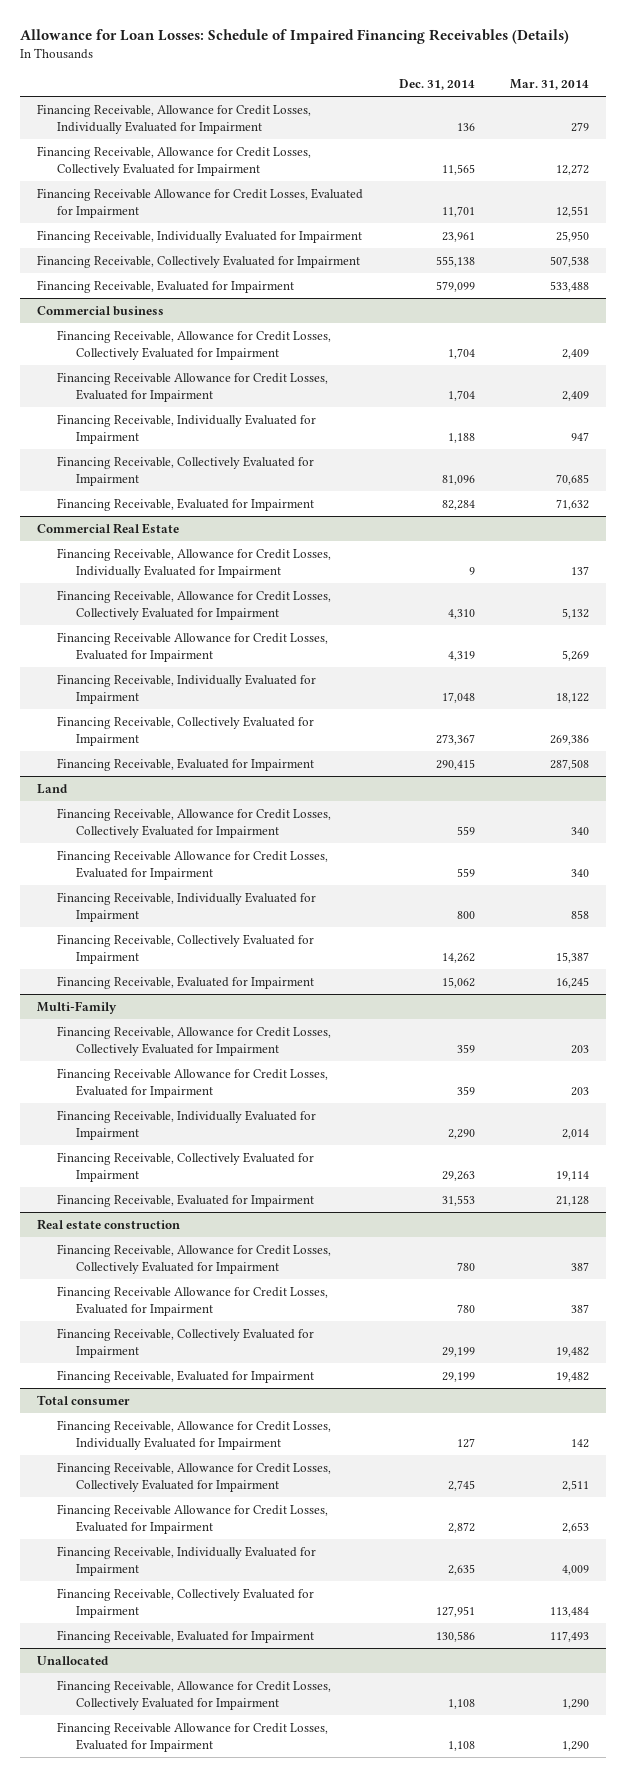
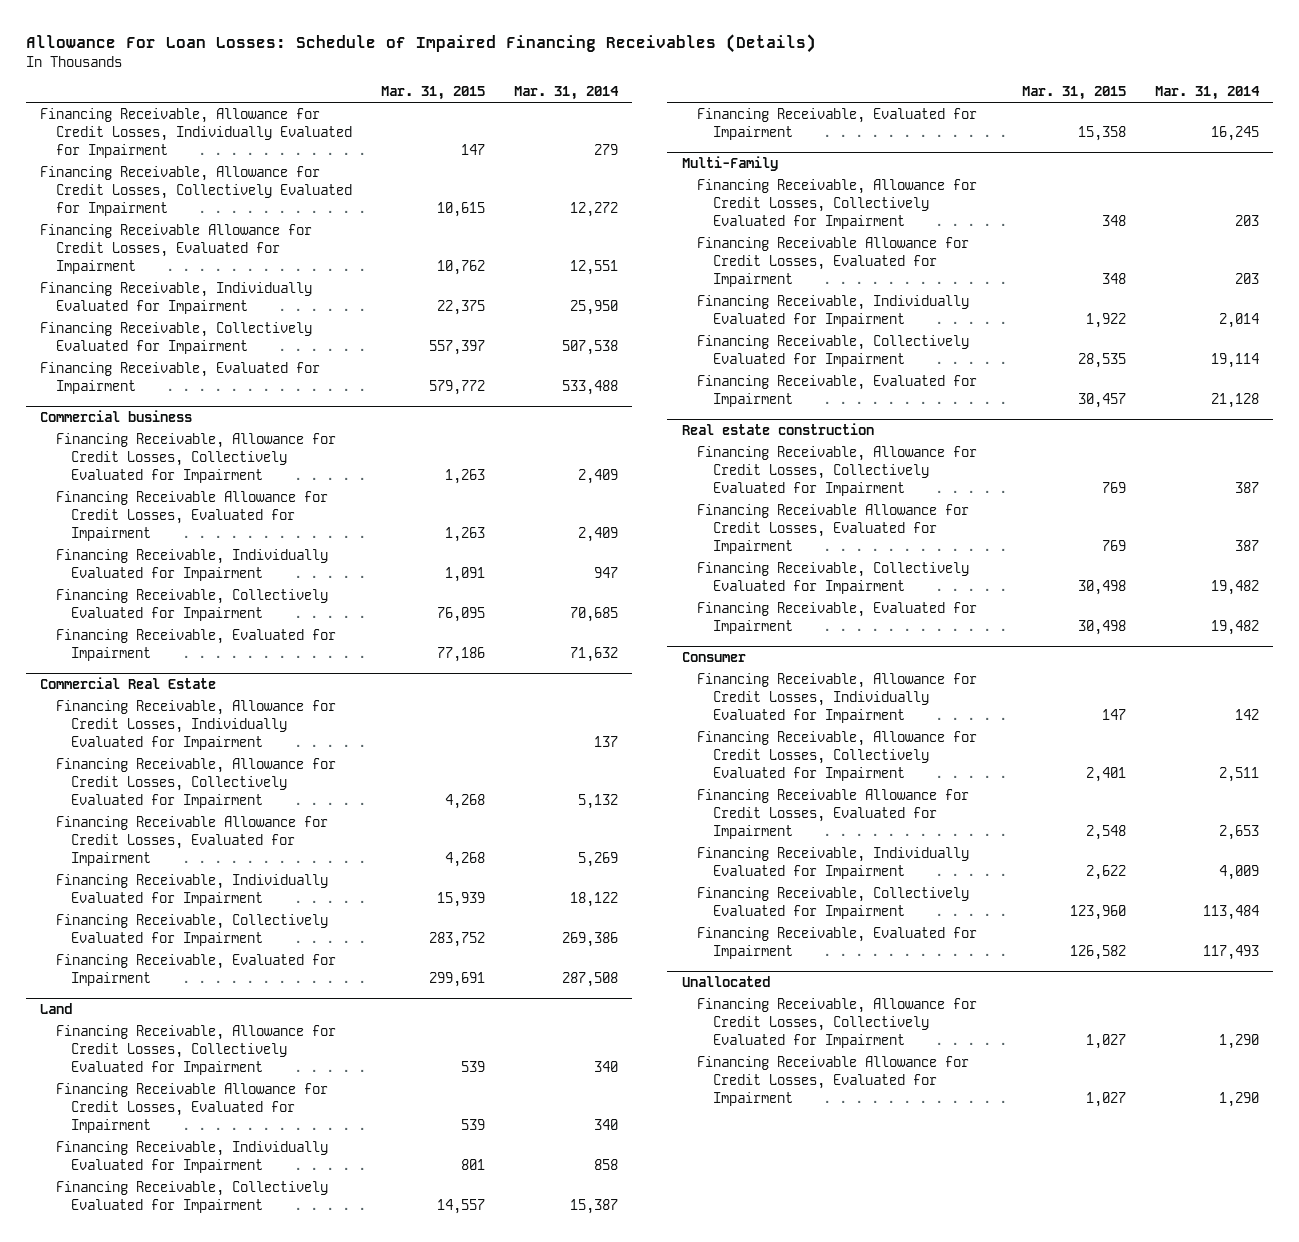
[19,29,569,45] Allowance for Loan Losses: Schedule of Impaired Financing Receivables (Details) -> [26,33,817,53] Allowance For Loan Losses: Schedule of Impaired Financing Receivables (Details)
[398,79,475,91] Dec. 31, 2014 -> none
none -> [380,86,485,101] Mar. 31, 2015
[37,1394,131,1405] Total consumer -> [681,651,746,662] Consumer

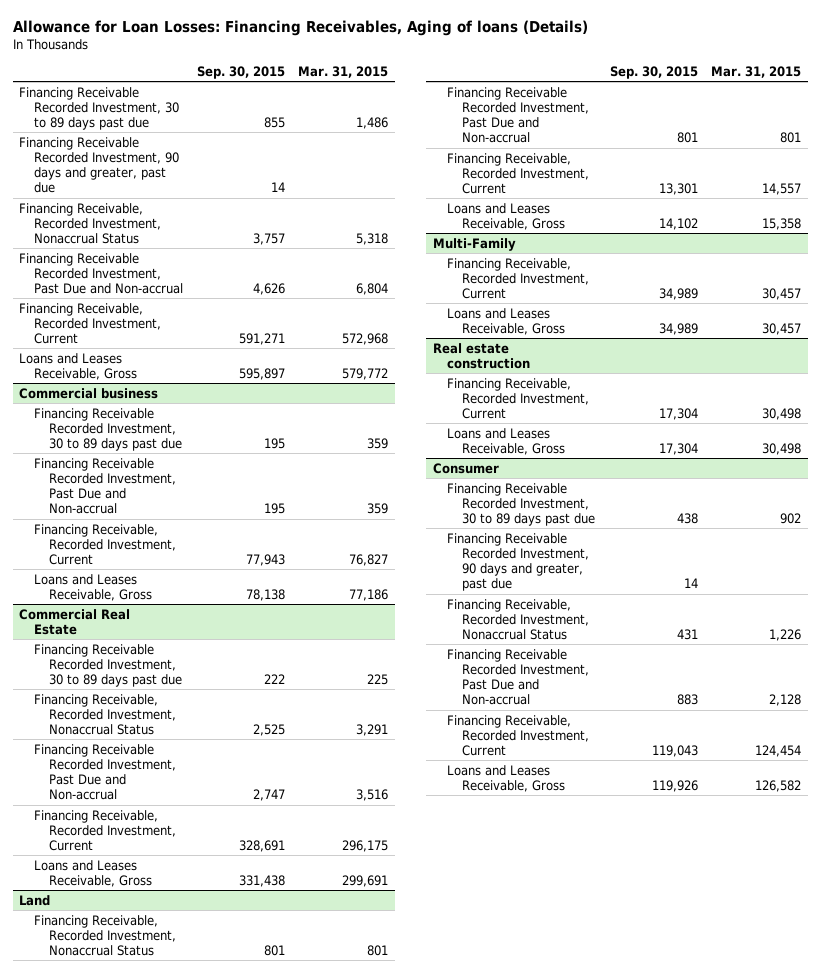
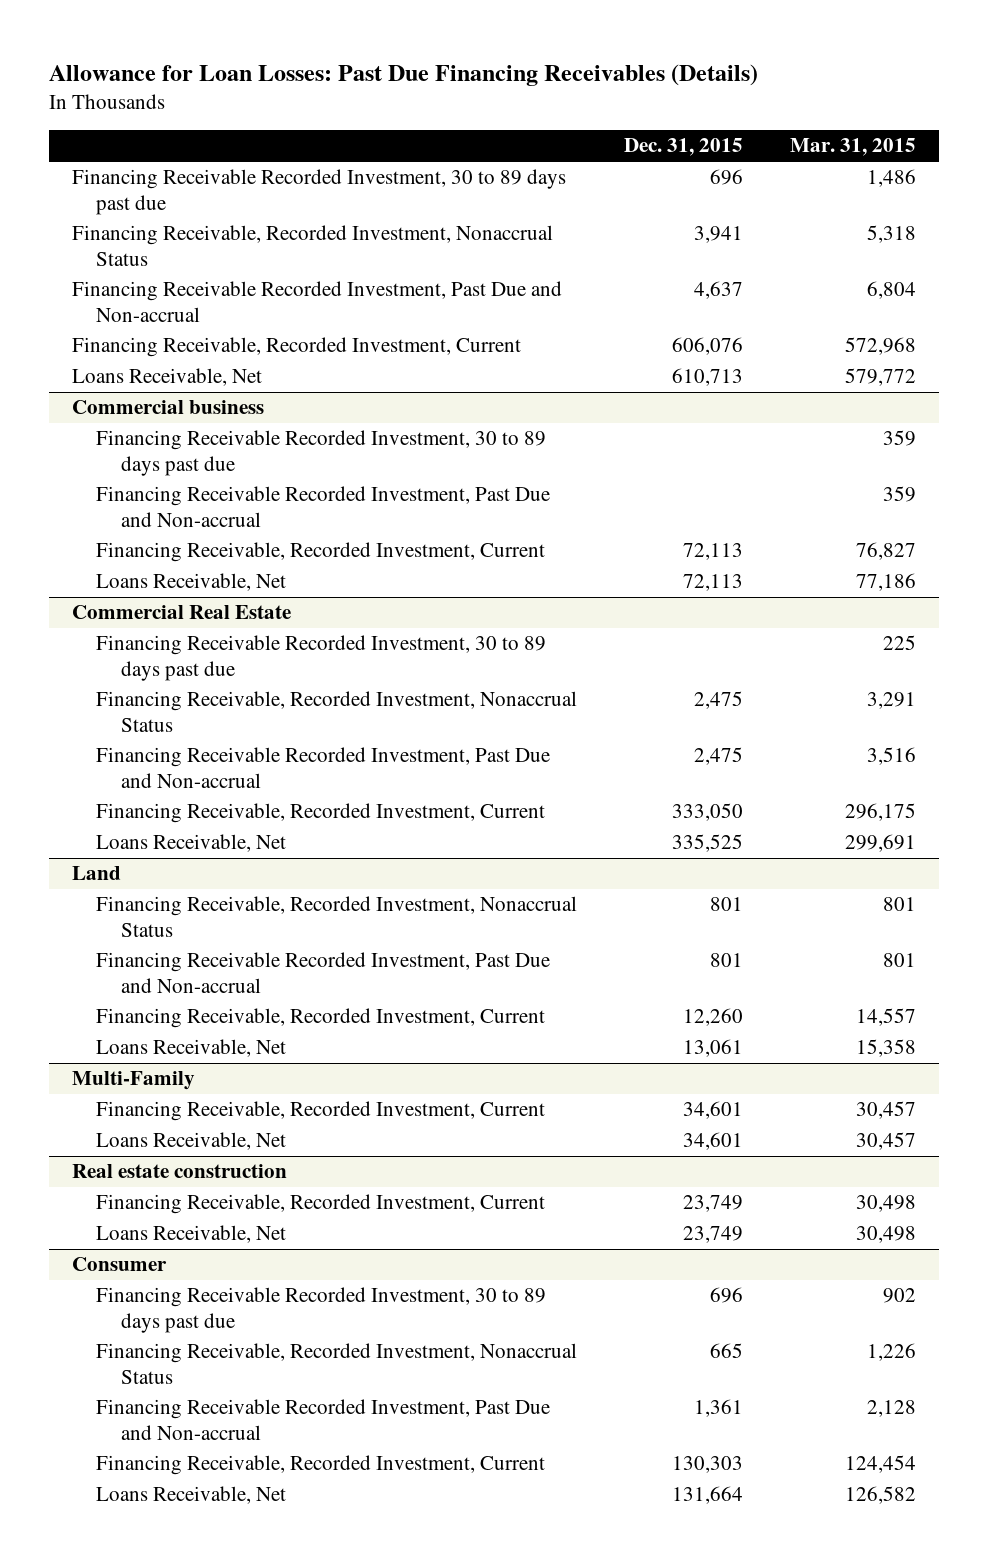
[12,19,588,36] Allowance for Loan Losses: Financing Receivables, Aging of loans (Details) -> [48,64,758,87] Allowance for Loan Losses: Past Due Financing Receivables (Details)
[196,65,285,79] Sep. 30, 2015 -> none
none -> [623,138,743,157] Dec. 31, 2015
[19,136,180,194] Financing Receivable Recorded Investment, 90 days and greater, past due -> none
[19,352,138,380] Loans and Leases Receivable, Gross -> [72,368,263,387] Loans Receivable, Net
[34,573,152,601] Loans and Leases Receivable, Gross -> [96,573,287,592] Loans Receivable, Net
[34,859,152,887] Loans and Leases Receivable, Gross -> [96,834,287,853] Loans Receivable, Net
[447,202,566,230] Loans and Leases Receivable, Gross -> [96,1039,287,1058] Loans Receivable, Net
[447,307,566,335] Loans and Leases Receivable, Gross -> [96,1132,287,1151] Loans Receivable, Net
[447,427,566,455] Loans and Leases Receivable, Gross -> [96,1225,287,1244] Loans Receivable, Net
[447,532,590,592] Financing Receivable Recorded Investment, 90 days and greater, past due -> none
[447,764,566,792] Loans and Leases Receivable, Gross -> [96,1486,287,1505] Loans Receivable, Net

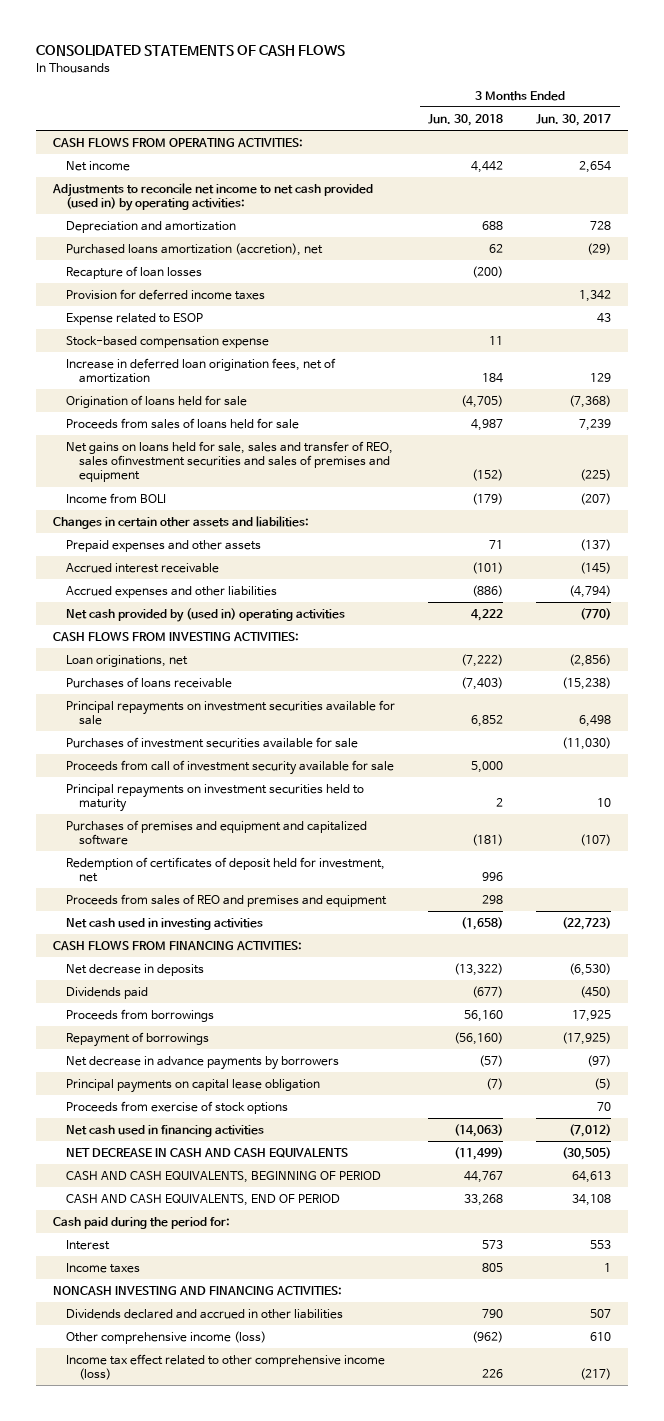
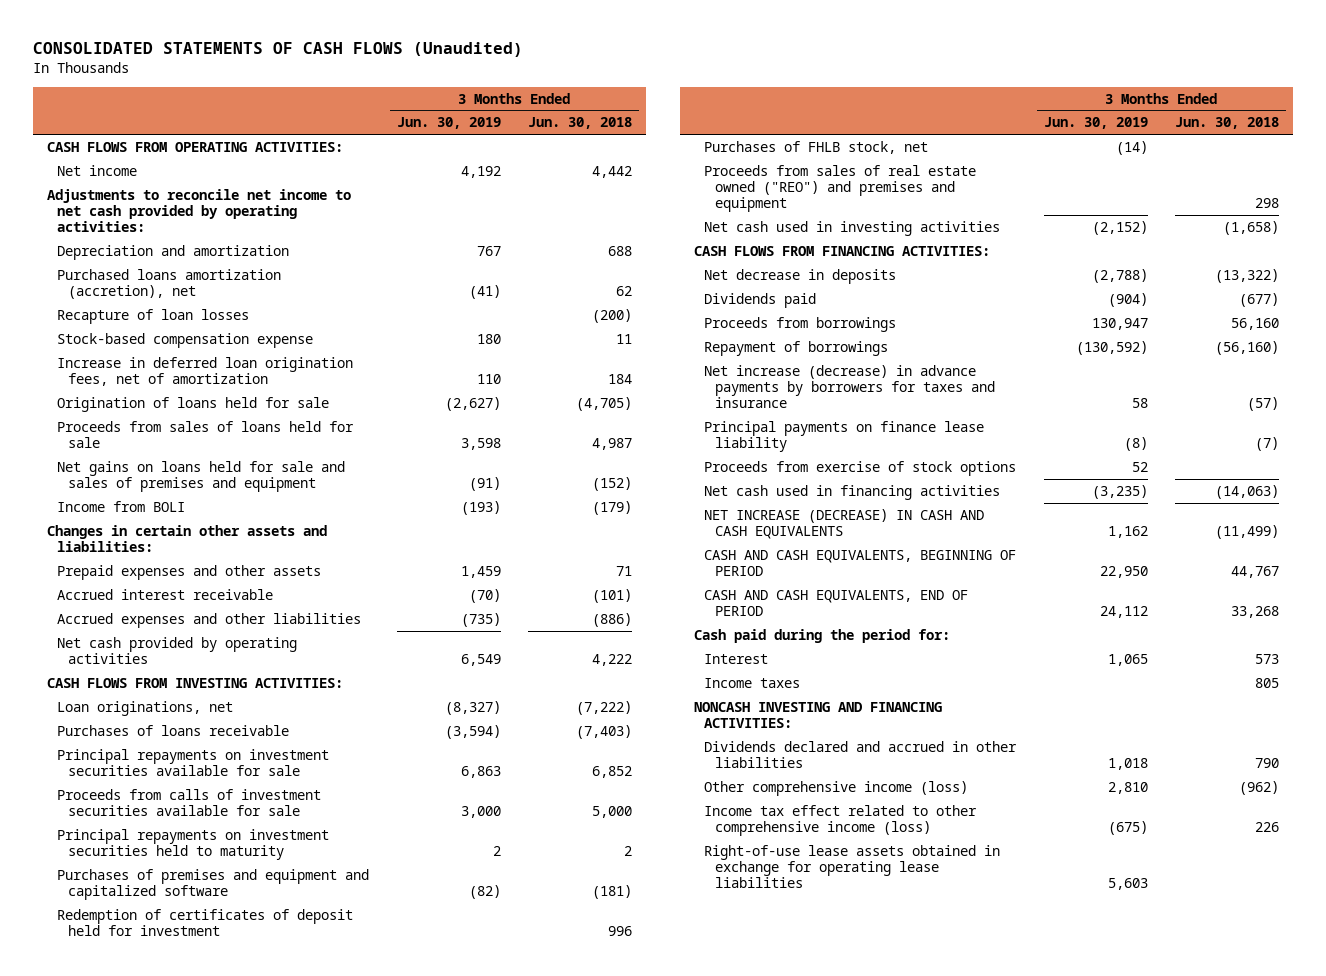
[36,45,346,57] CONSOLIDATED STATEMENTS OF CASH FLOWS -> [32,42,523,58] CONSOLIDATED STATEMENTS OF CASH FLOWS (Unaudited)
[536,113,612,126] Jun. 30, 2017 -> none
none -> [396,117,501,130] Jun. 30, 2019
[51,182,373,212] Adjustments to reconcile net income to net cash provided (used in) by operating activities: -> [46,188,351,232] Adjustments to reconcile net income to net cash provided by operating activities:
[66,288,266,300] Provision for deferred income taxes -> none
[66,312,204,325] Expense related to ESOP -> none
[66,440,394,483] Net gains on loans held for sale, sales and transfer of REO, sales ofinvestment securities and sales of premises and equipment -> [57,460,346,492] Net gains on loans held for sale and sales of premises and equipment
[66,607,346,622] Net cash provided by (used in) operating activities -> [57,636,298,664] Net cash provided by operating activities
[66,736,359,748] Purchases of investment securities available for sale -> none
[66,759,395,775] Proceeds from call of investment security available for sale -> [57,788,322,816] Proceeds from calls of investment securities available for sale
[66,856,386,883] Redemption of certificates of deposit held for investment, net -> [57,908,354,936] Redemption of certificates of deposit held for investment
none -> [704,140,929,154] Purchases of FHLB stock, net
[66,893,388,907] Proceeds from sales of REO and premises and equipment -> [704,164,977,212] Proceeds from sales of real estate owned ("REO") and premises and equipment
[66,1055,340,1070] Net decrease in advance payments by borrowers -> [704,364,995,408] Net increase (decrease) in advance payments by borrowers for taxes and insurance
[66,1078,321,1093] Principal payments on capital lease obligation -> [704,420,985,452] Principal payments on finance lease liability
[66,1147,349,1158] NET DECREASE IN CASH AND CASH EQUIVALENTS -> [704,508,985,539] NET INCREASE (DECREASE) IN CASH AND CASH EQUIVALENTS
none -> [704,844,1001,888] Right-of-use lease assets obtained in exchange for operating lease liabilities

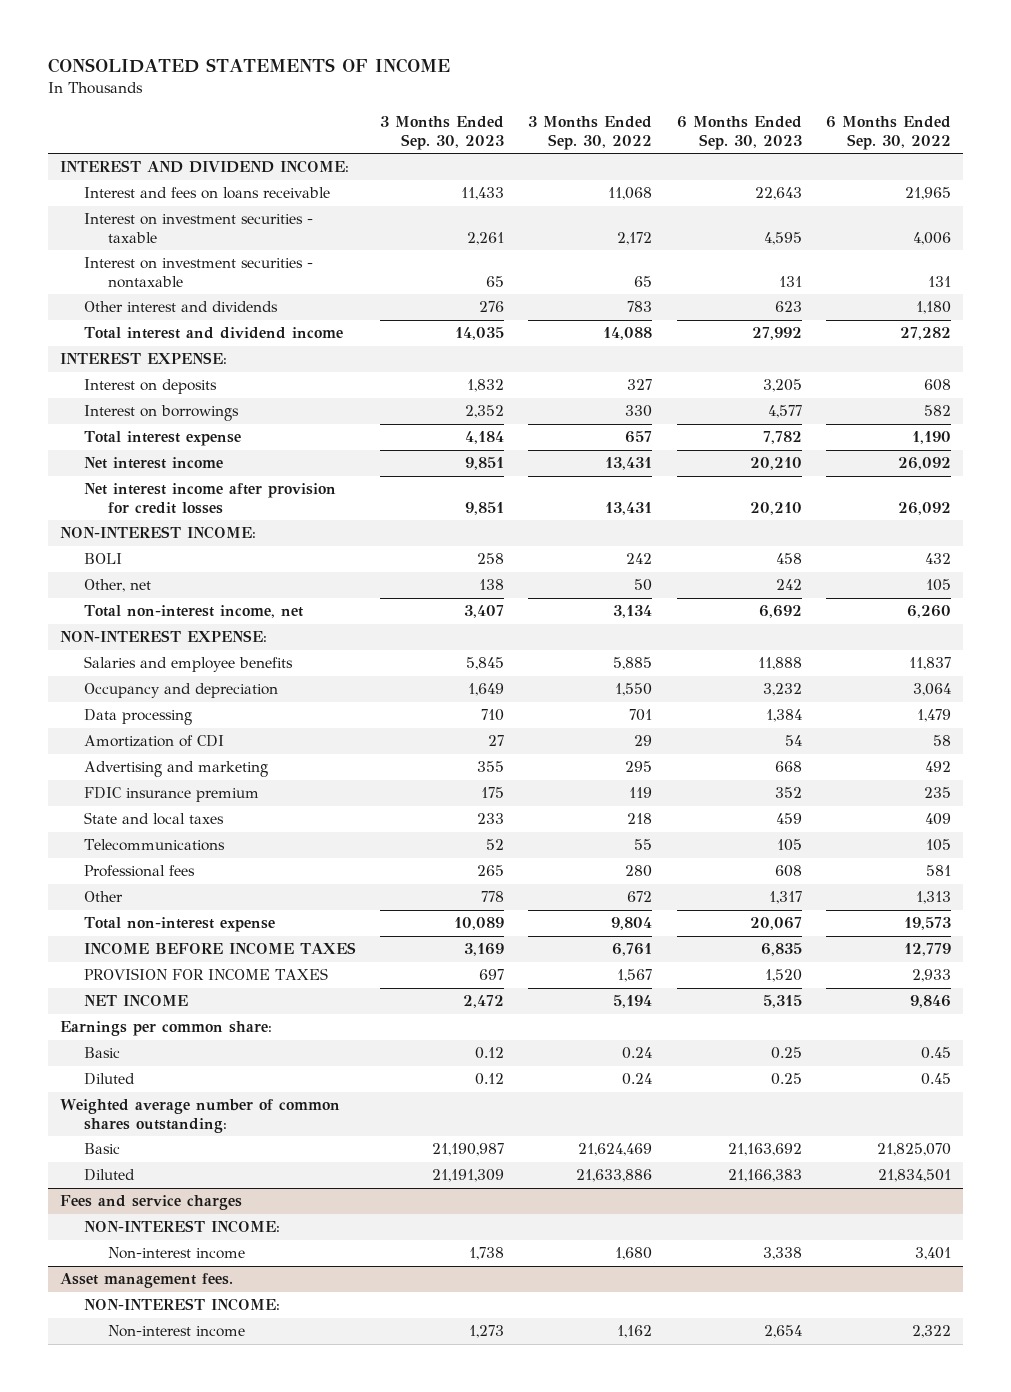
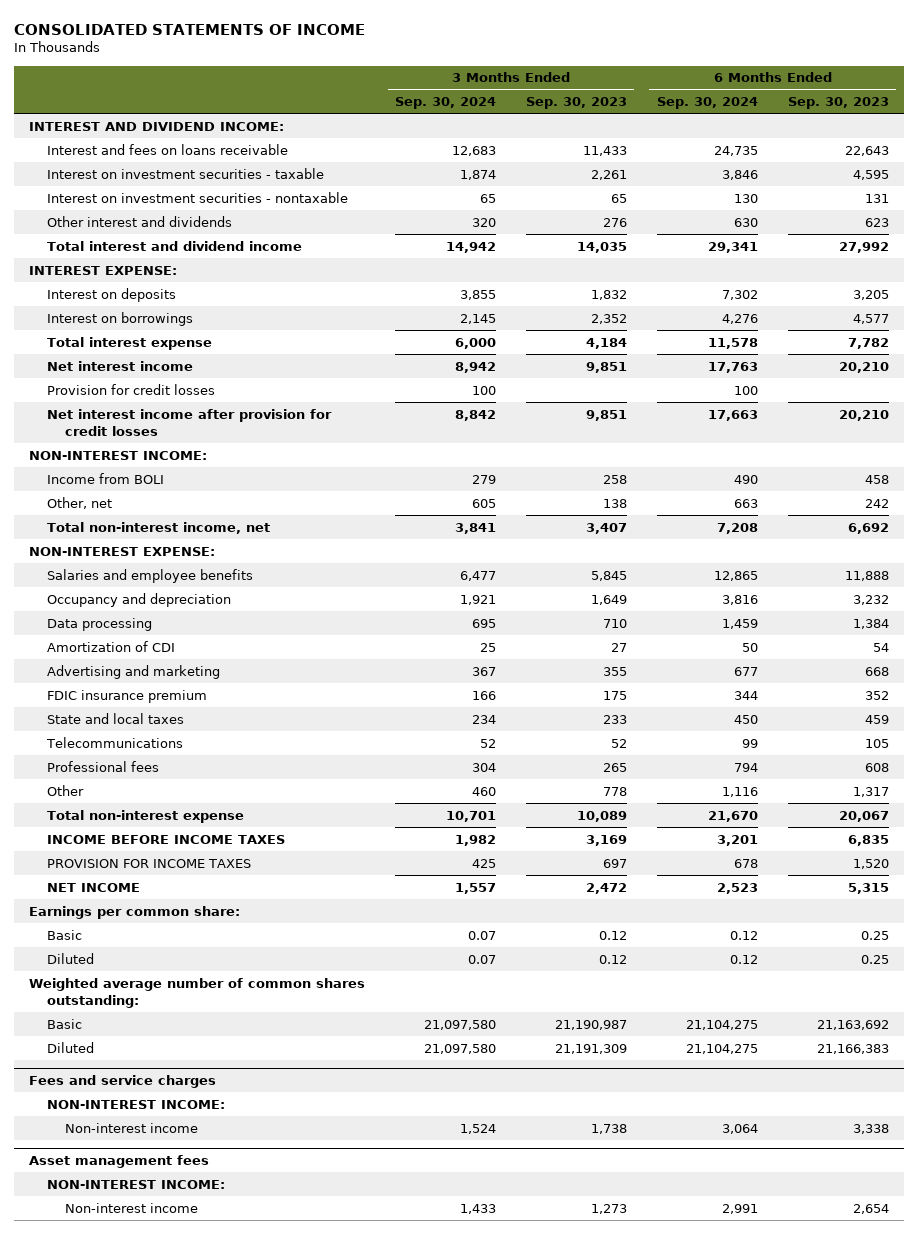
[528,116,653,150] 3 Months Ended Sep. 30, 2022 -> none
[825,116,951,150] 6 Months Ended Sep. 30, 2022 -> none
none -> [395,97,497,110] Sep. 30, 2024
none -> [656,97,758,110] Sep. 30, 2024
none -> [46,383,215,395] Provision for credit losses
[83,553,122,565] BOLI -> [46,472,164,484] Income from BOLI
[60,1273,234,1289] Asset management fees. -> [29,1155,210,1169] Asset management fees

